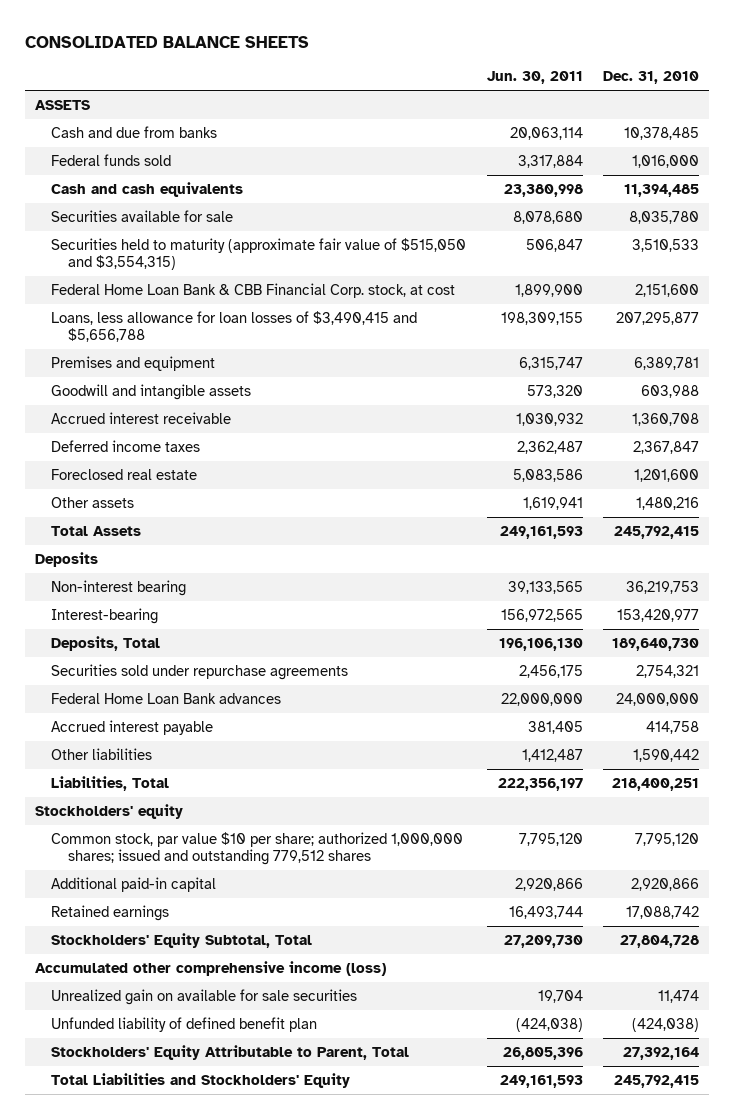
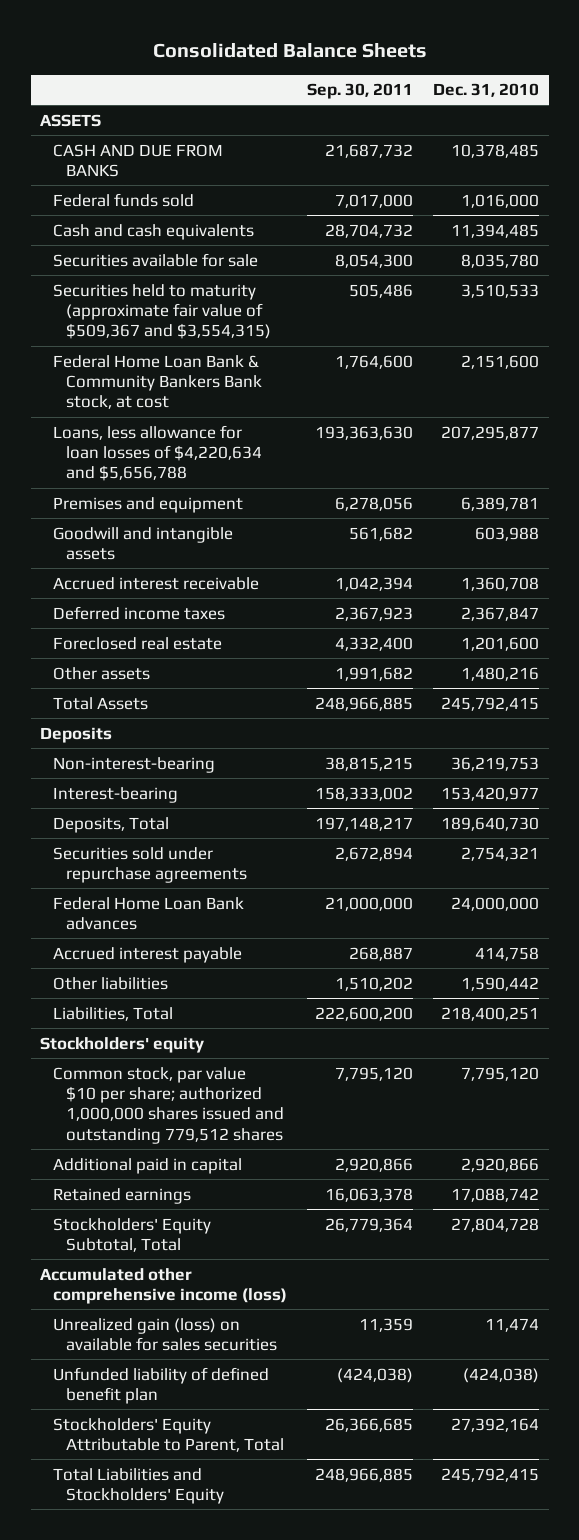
[25,35,310,48] CONSOLIDATED BALANCE SHEETS -> [152,43,427,59] Consolidated Balance Sheets
[486,71,583,85] Jun. 30, 2011 -> none
none -> [307,83,414,100] Sep. 30, 2011
[51,125,218,138] Cash and due from banks -> [53,143,224,177] CASH AND DUE FROM BANKS
[51,237,467,271] Securities held to maturity (approximate fair value of $515,050 and $3,554,315) -> [53,283,272,340] Securities held to maturity (approximate fair value of $509,367 and $3,554,315)
[51,282,456,298] Federal Home Loan Bank & CBB Financial Corp. stock, at cost -> [53,354,263,410] Federal Home Loan Bank & Community Bankers Bank stock, at cost
[51,310,418,343] Loans, less allowance for loan losses of $3,490,415 and $5,656,788 -> [53,424,263,482] Loans, less allowance for loan losses of $4,220,634 and $5,656,788
[51,579,187,596] Non-interest bearing -> [53,756,216,773] Non-interest-bearing
[51,831,464,866] Common stock, par value $10 per share; authorized 1,000,000 shares; issued and outstanding 779,512 shares -> [53,1066,285,1144] Common stock, par value $10 per share; authorized 1,000,000 shares issued and outstanding 779,512 shares
[51,876,217,892] Additional paid-in capital -> [53,1157,243,1174] Additional paid in capital
[51,988,358,1005] Unrealized gain on available for sale securities -> [53,1317,278,1351] Unrealized gain (loss) on available for sales securities

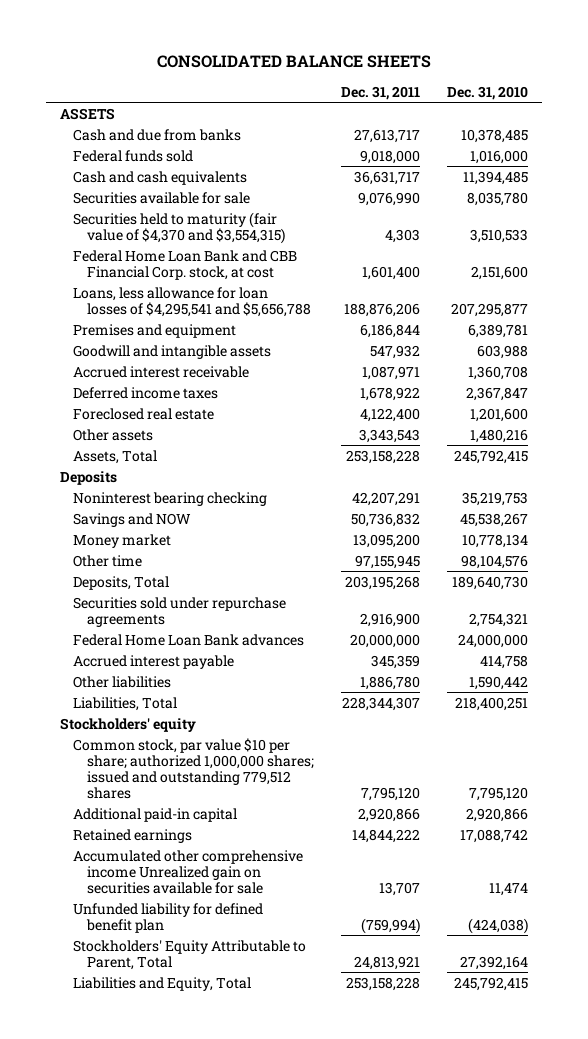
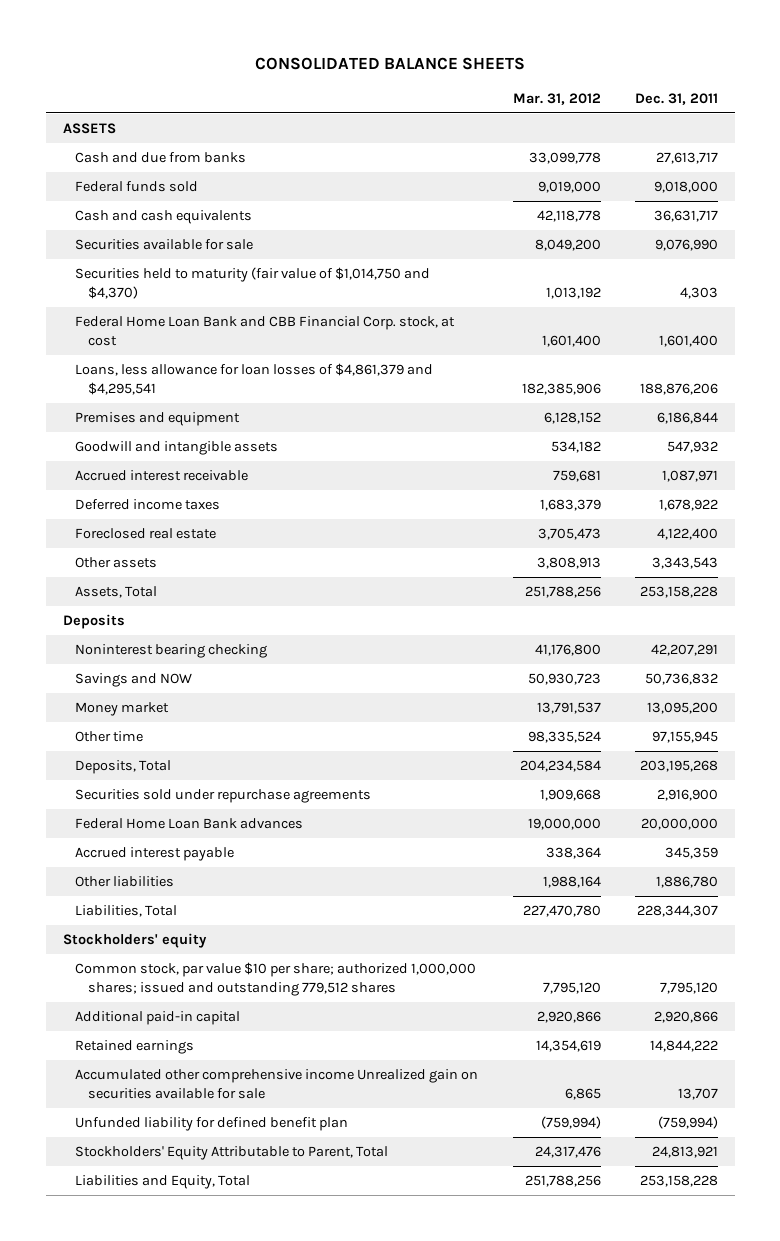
[447,85,529,100] Dec. 31, 2010 -> none
none -> [512,92,601,105] Mar. 31, 2012
[73,211,285,244] Securities held to maturity (fair value of $4,370 and $3,554,315) -> [75,267,431,300] Securities held to maturity (fair value of $1,014,750 and $4,370)
[73,286,311,317] Loans, less allowance for loan losses of $4,295,541 and $5,656,788 -> [75,363,434,396] Loans, less allowance for loan losses of $4,861,379 and $4,295,541

